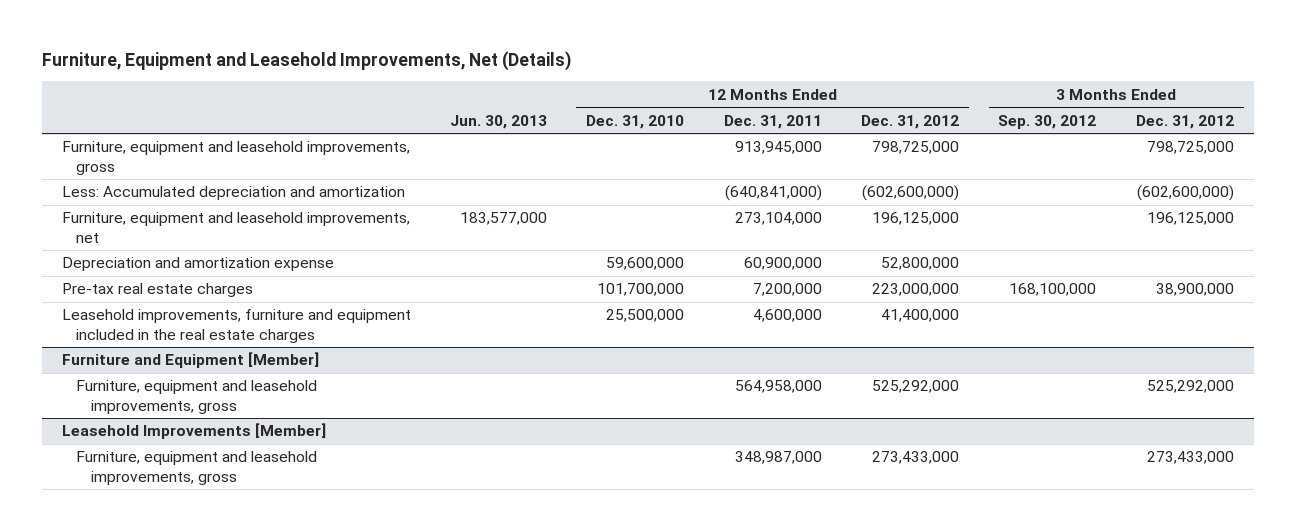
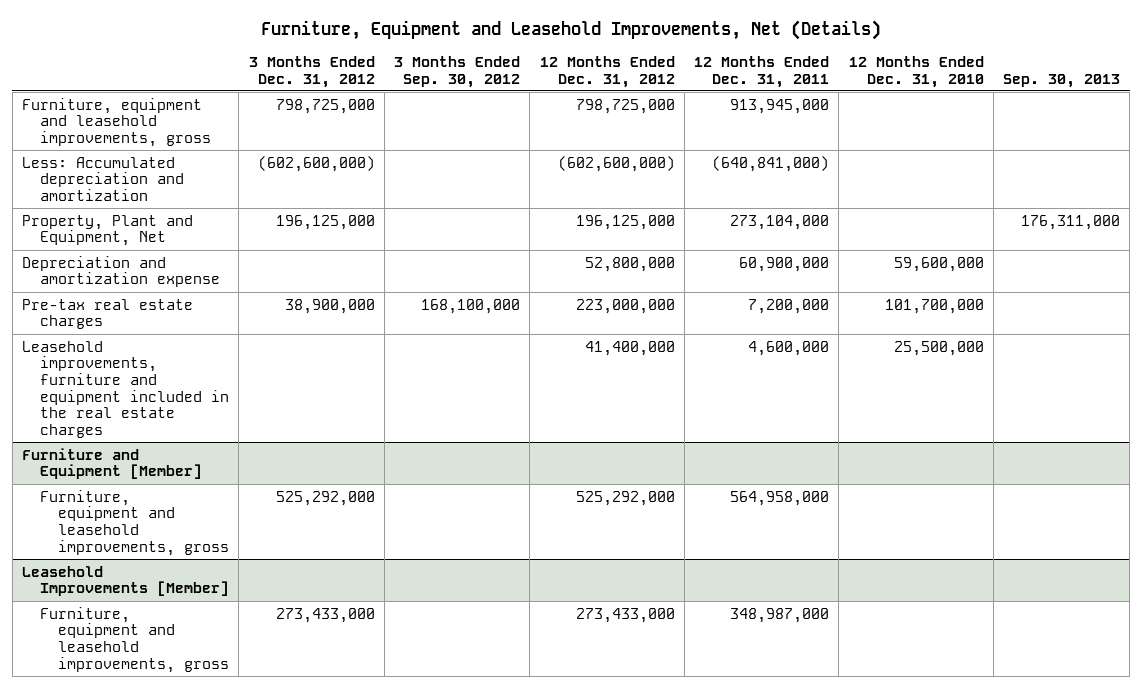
[449,114,547,129] Jun. 30, 2013 -> none
none -> [1003,73,1121,88] Sep. 30, 2013
[61,212,410,243] Furniture, equipment and leasehold improvements, net -> [22,214,194,247] Property, Plant and Equipment, Net

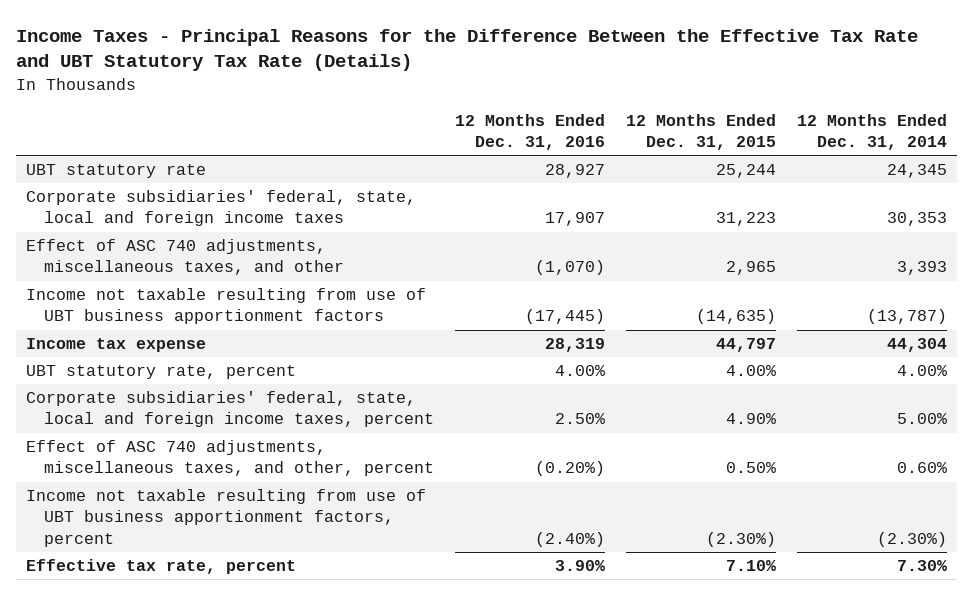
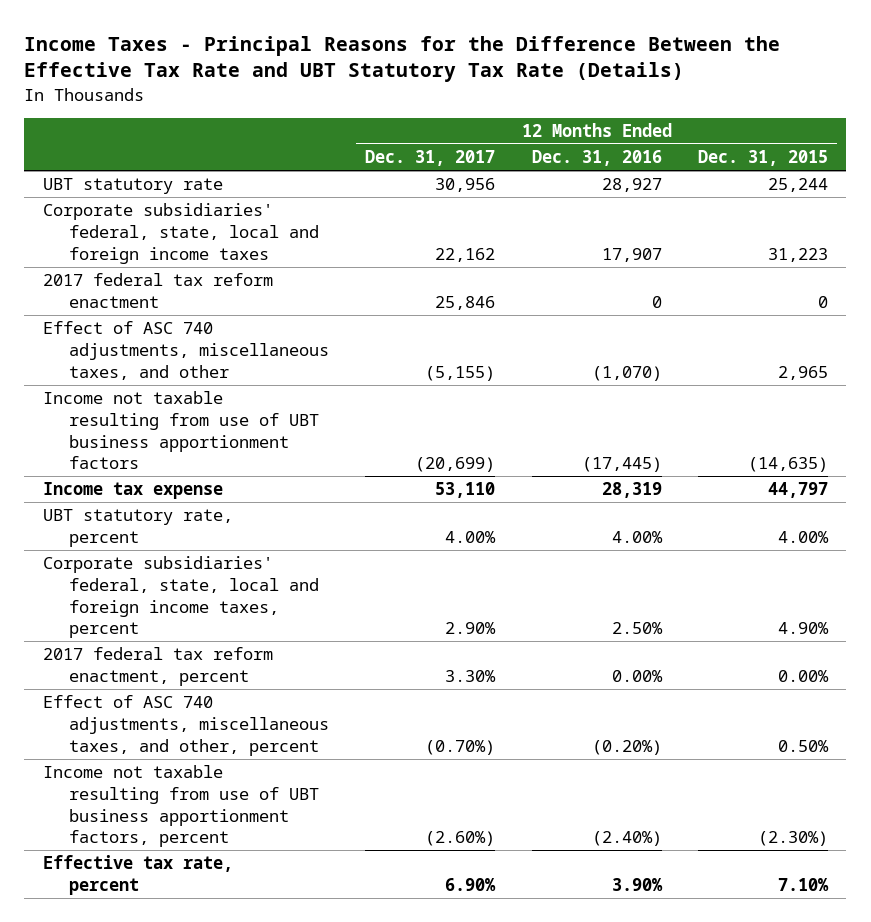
[796,113,947,150] 12 Months Ended Dec. 31, 2014 -> none
none -> [365,150,496,167] Dec. 31, 2017
none -> [42,273,273,308] 2017 federal tax reform enactment
none -> [42,647,273,686] 2017 federal tax reform enactment, percent

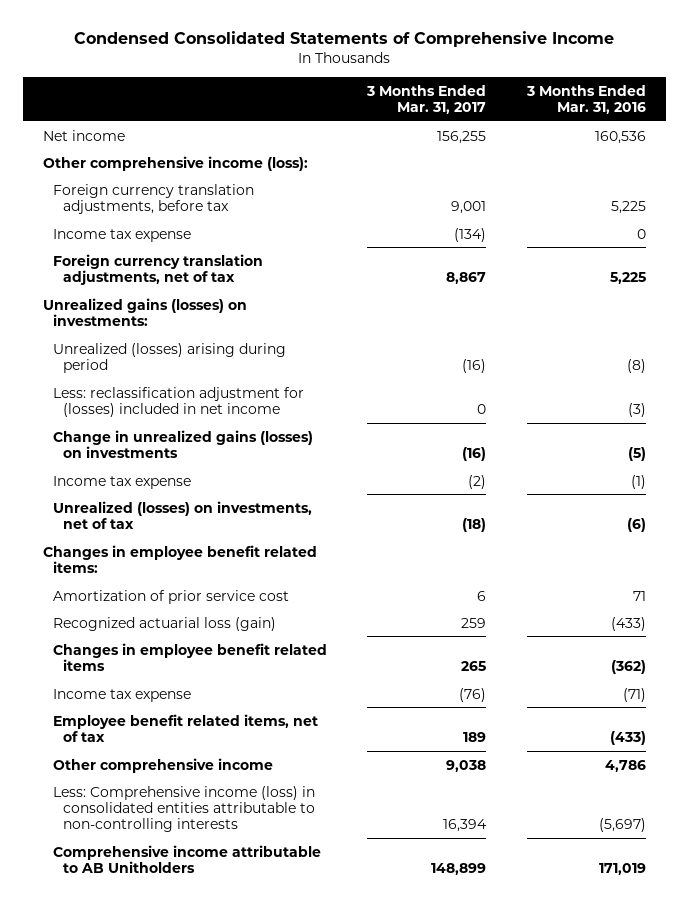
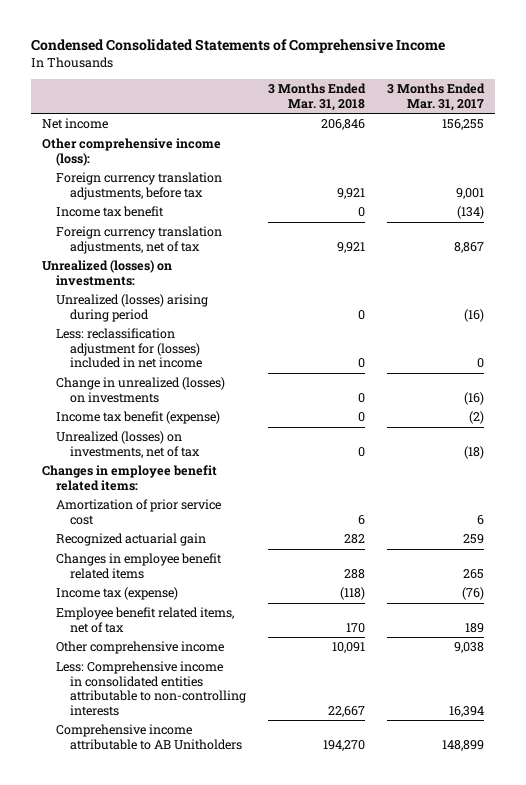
[525,84,646,114] 3 Months Ended Mar. 31, 2016 -> none
none -> [267,83,366,111] 3 Months Ended Mar. 31, 2018
[52,228,191,242] Income tax expense -> [55,206,164,218] Income tax benefit
[43,297,248,326] Unrealized gains (losses) on investments: -> [42,260,173,286] Unrealized (losses) on investments:
[52,429,313,458] Change in unrealized gains (losses) on investments -> [55,377,225,403] Change in unrealized (losses) on investments
[52,475,191,489] Income tax expense -> [55,411,220,425] Income tax benefit (expense)
[52,616,276,631] Recognized actuarial loss (gain) -> [55,533,206,547] Recognized actuarial gain
[52,688,191,702] Income tax expense -> [55,587,178,601] Income tax (expense)
[52,785,315,833] Less: Comprehensive income (loss) in consolidated entities attributable to non-controlling interests -> [55,661,246,716] Less: Comprehensive income in consolidated entities attributable to non-controlling interests

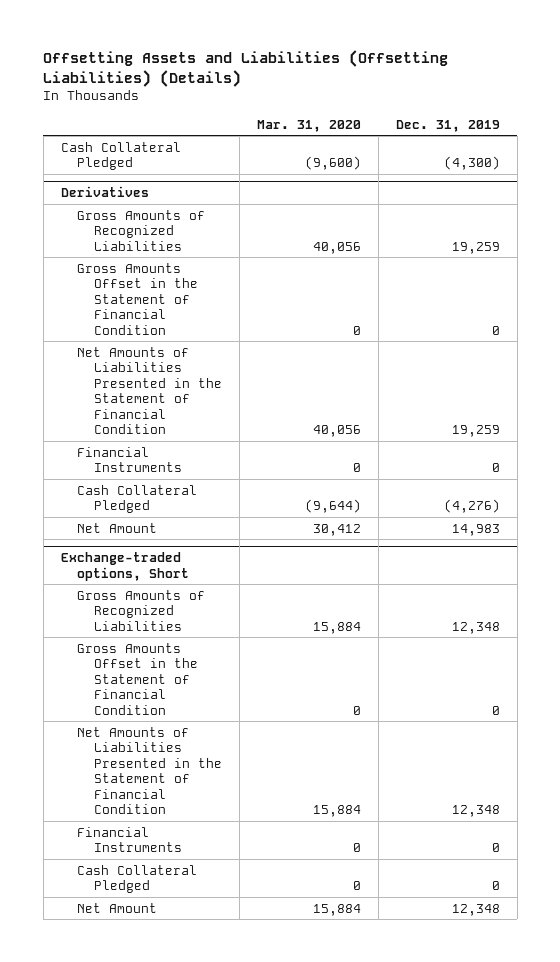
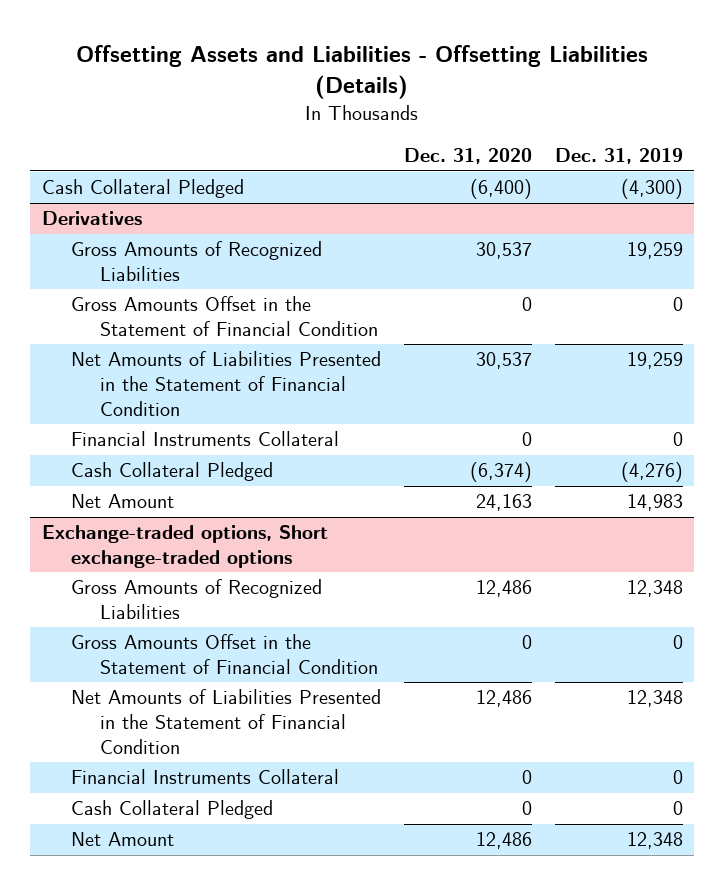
[43,50,449,88] Offsetting Assets and Liabilities (Offsetting Liabilities) (Details) -> [76,44,649,99] Offsetting Assets and Liabilities - Offsetting Liabilities (Details)
[256,119,361,132] Mar. 31, 2020 -> none
none -> [403,148,532,165] Dec. 31, 2020
[77,446,182,473] Financial Instruments -> [70,431,339,447] Financial Instruments Collateral
[60,552,190,581] Exchange-traded options, Short -> [41,525,328,569] Exchange-traded options, Short exchange-traded options
[77,826,182,853] Financial Instruments -> [70,769,339,785] Financial Instruments Collateral

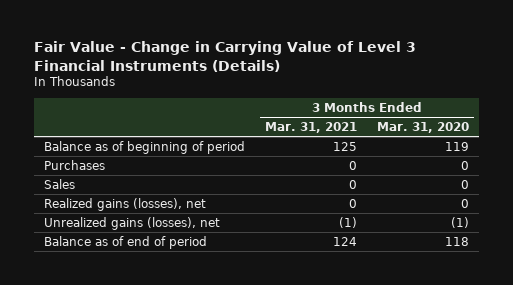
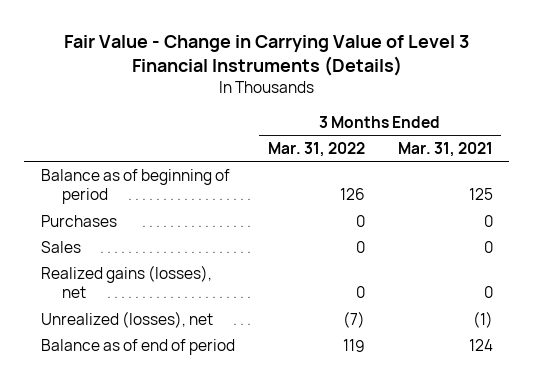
[377,122,470,134] Mar. 31, 2020 -> none
none -> [267,141,365,157] Mar. 31, 2022
[44,216,221,230] Unrealized gains (losses), net -> [40,310,213,328] Unrealized (losses), net

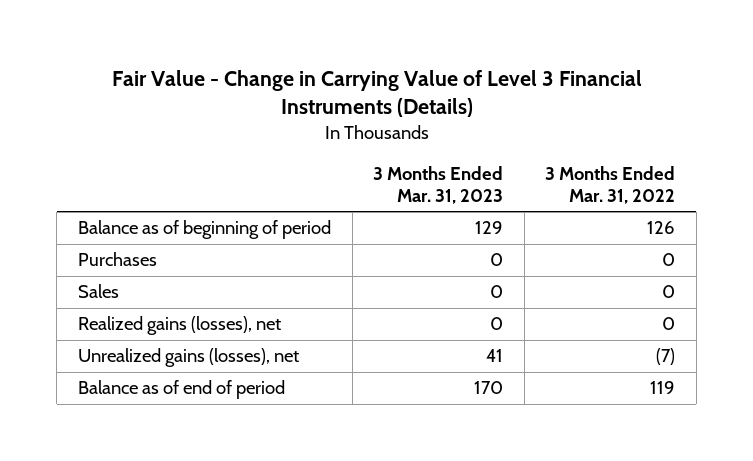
[397,141,493,157] Mar. 31, 2021 -> none
none -> [373,166,504,204] 3 Months Ended Mar. 31, 2023
[40,310,213,328] Unrealized (losses), net -> [77,348,299,368] Unrealized gains (losses), net

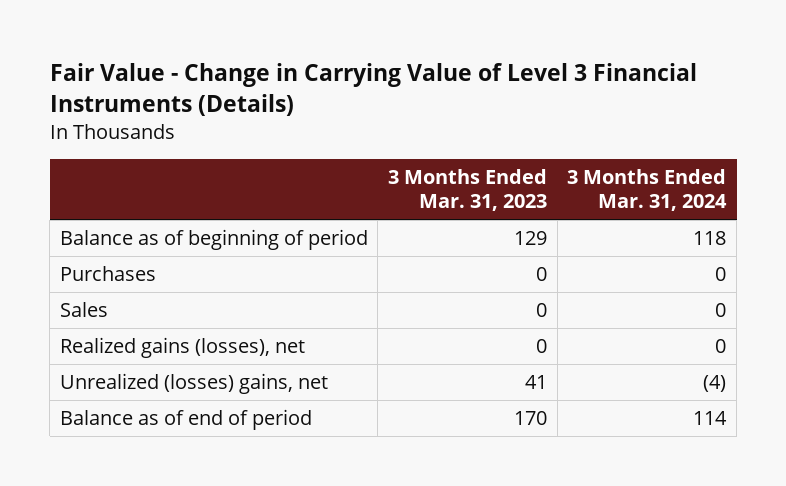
[545,166,676,204] 3 Months Ended Mar. 31, 2022 -> none
none -> [567,168,728,212] 3 Months Ended Mar. 31, 2024
[77,348,299,368] Unrealized gains (losses), net -> [59,373,328,395] Unrealized (losses) gains, net

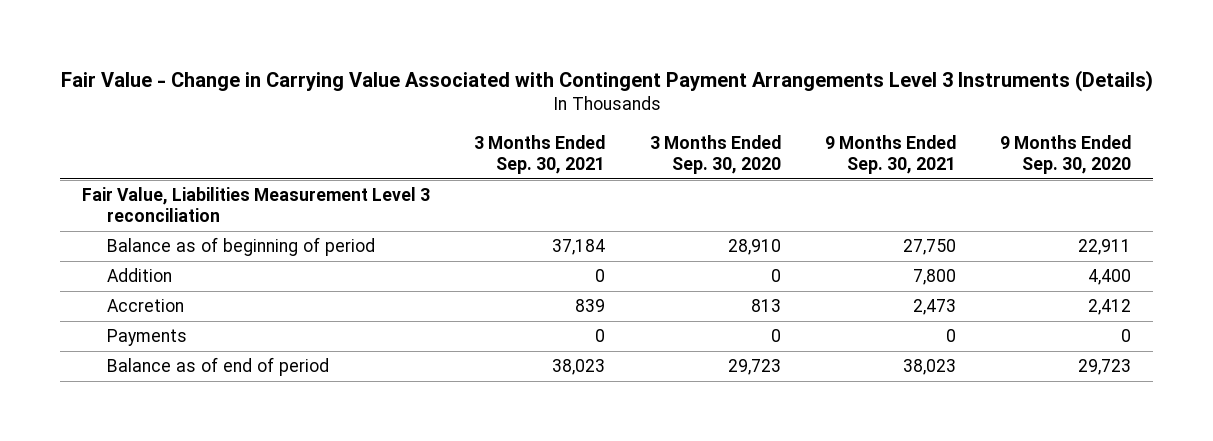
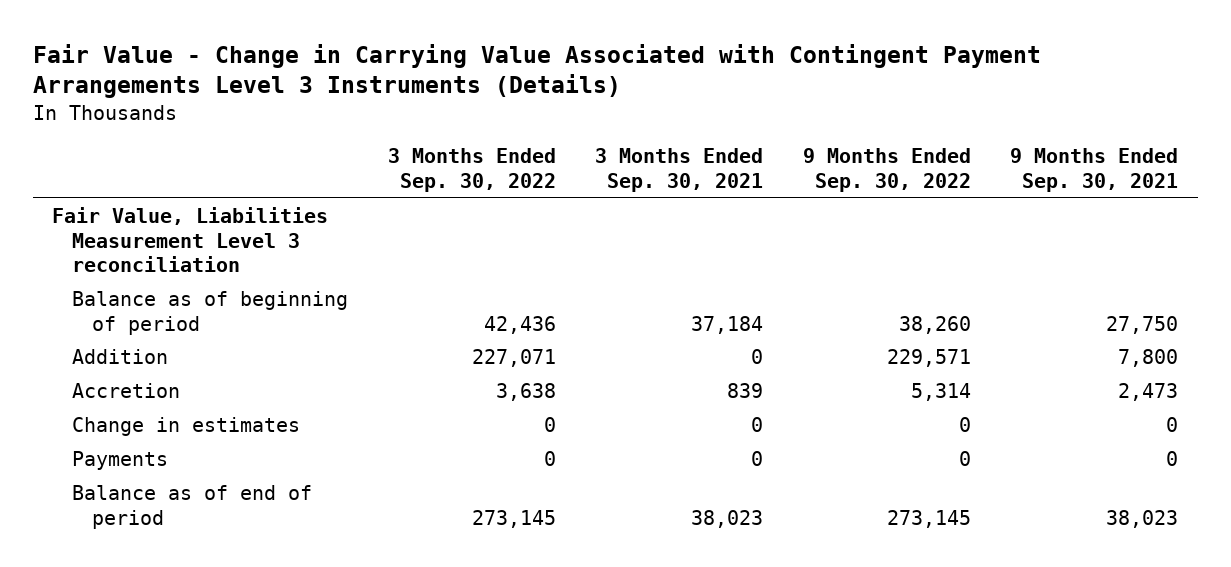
[649,134,781,174] 3 Months Ended Sep. 30, 2020 -> none
[1000,134,1132,174] 9 Months Ended Sep. 30, 2020 -> none
none -> [387,148,556,193] 3 Months Ended Sep. 30, 2022
none -> [802,148,971,193] 9 Months Ended Sep. 30, 2022
none -> [72,416,301,436] Change in estimates

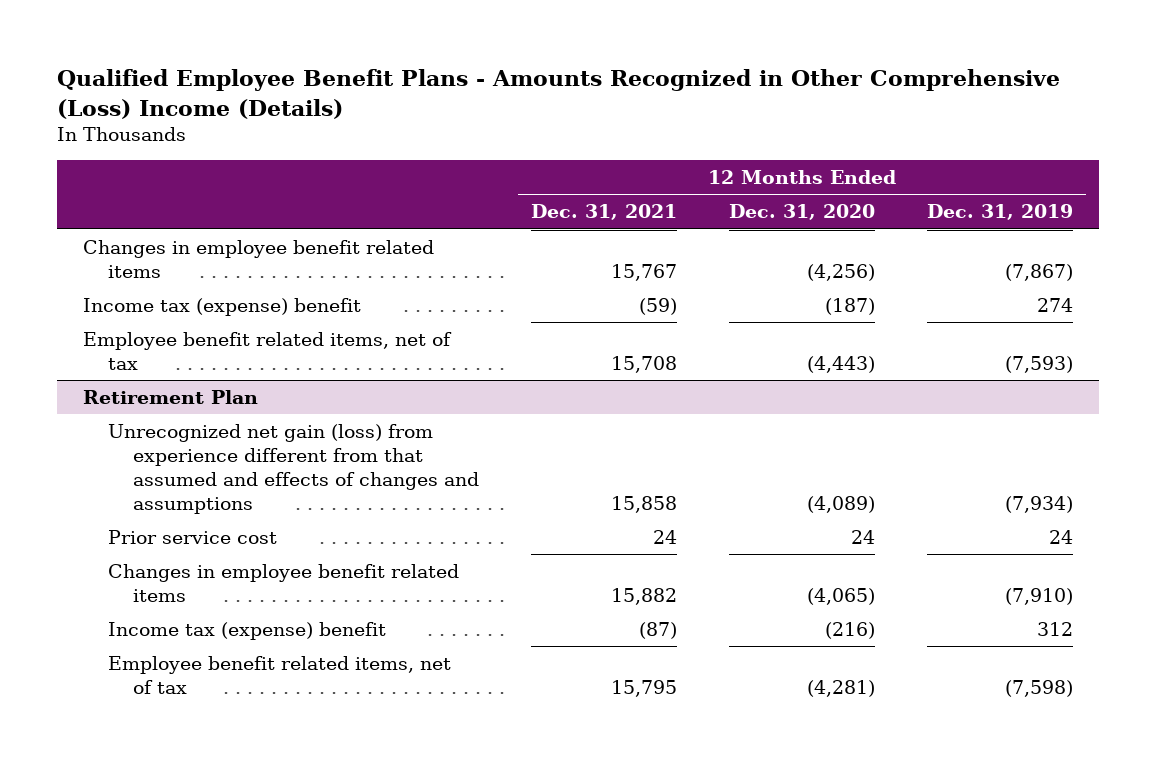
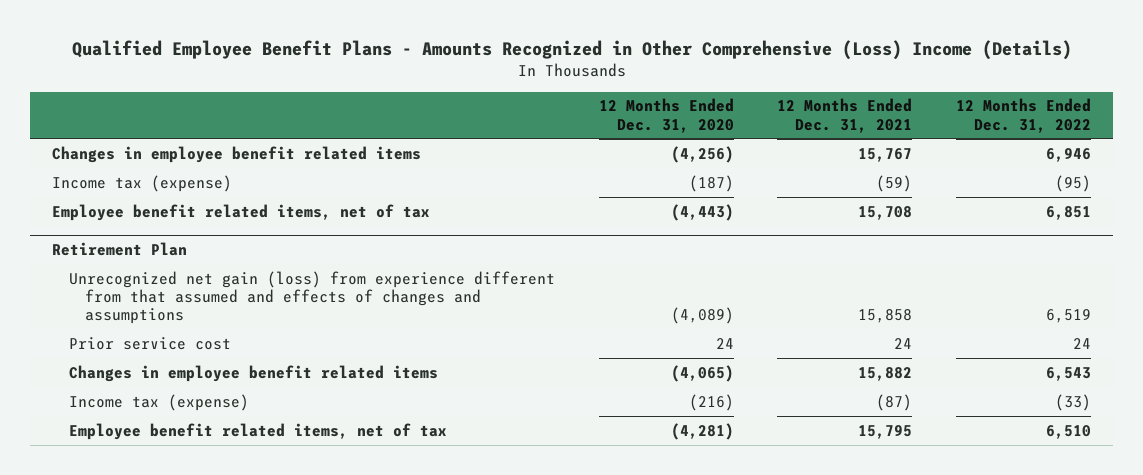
[927,204,1074,221] Dec. 31, 2019 -> none
none -> [955,98,1091,133] 12 Months Ended Dec. 31, 2022
[83,297,362,316] Income tax (expense) benefit -> [52,174,233,192] Income tax (expense)
[107,621,386,640] Income tax (expense) benefit -> [68,393,249,411] Income tax (expense)

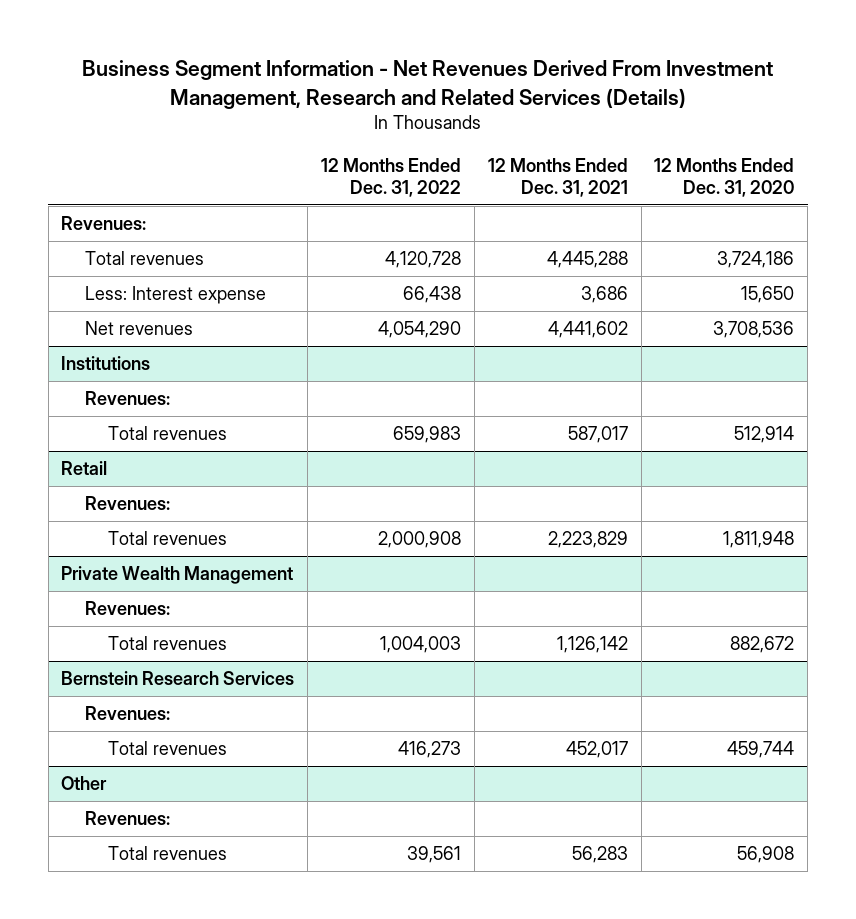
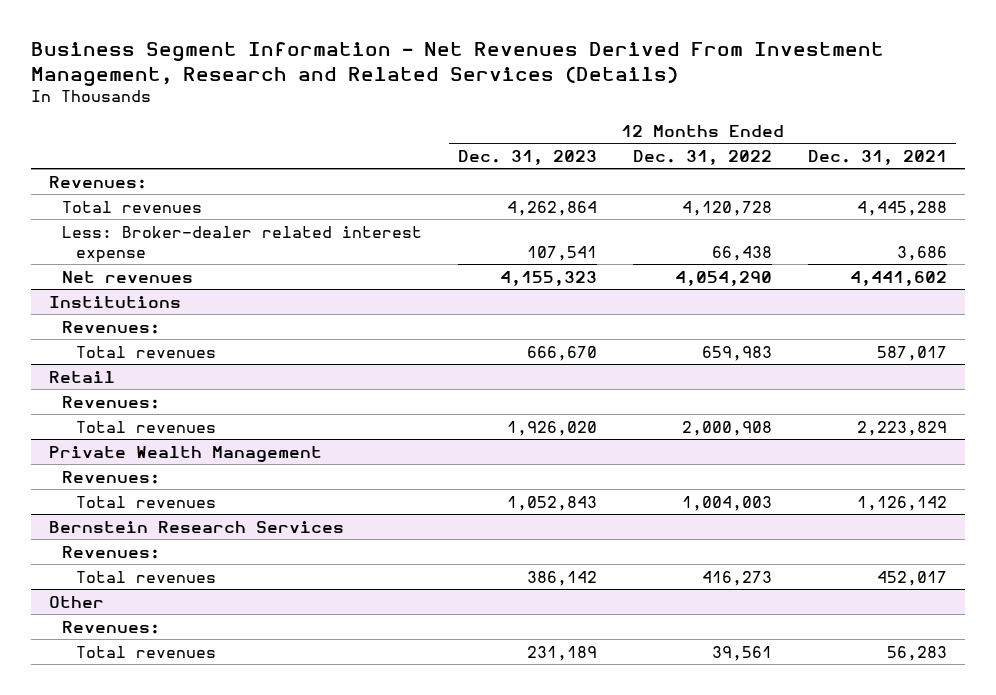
[654,157,795,197] 12 Months Ended Dec. 31, 2020 -> none
none -> [458,149,598,165] Dec. 31, 2023
[84,286,266,305] Less: Interest expense -> [62,225,423,263] Less: Broker-dealer related interest expense

